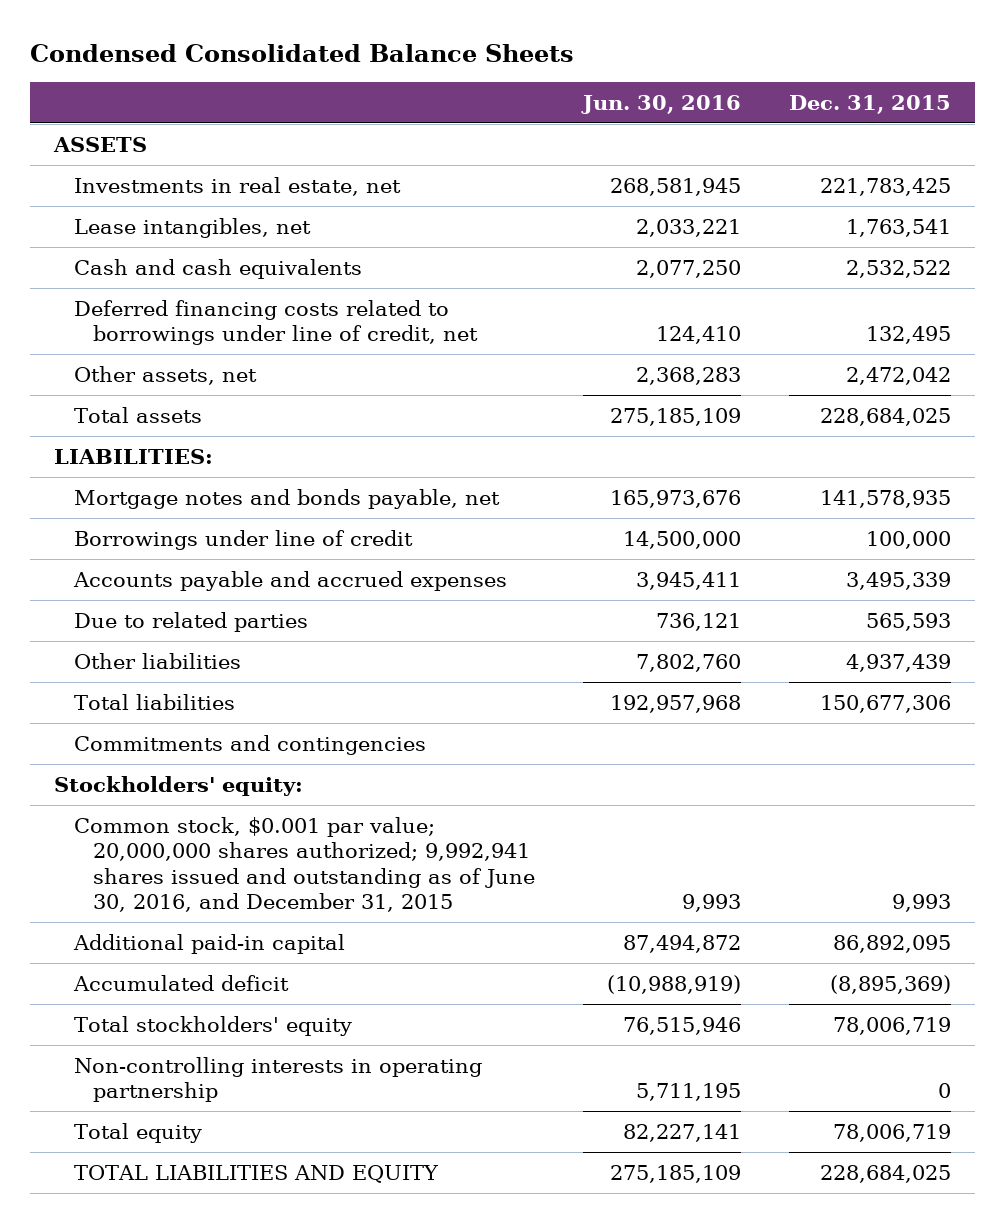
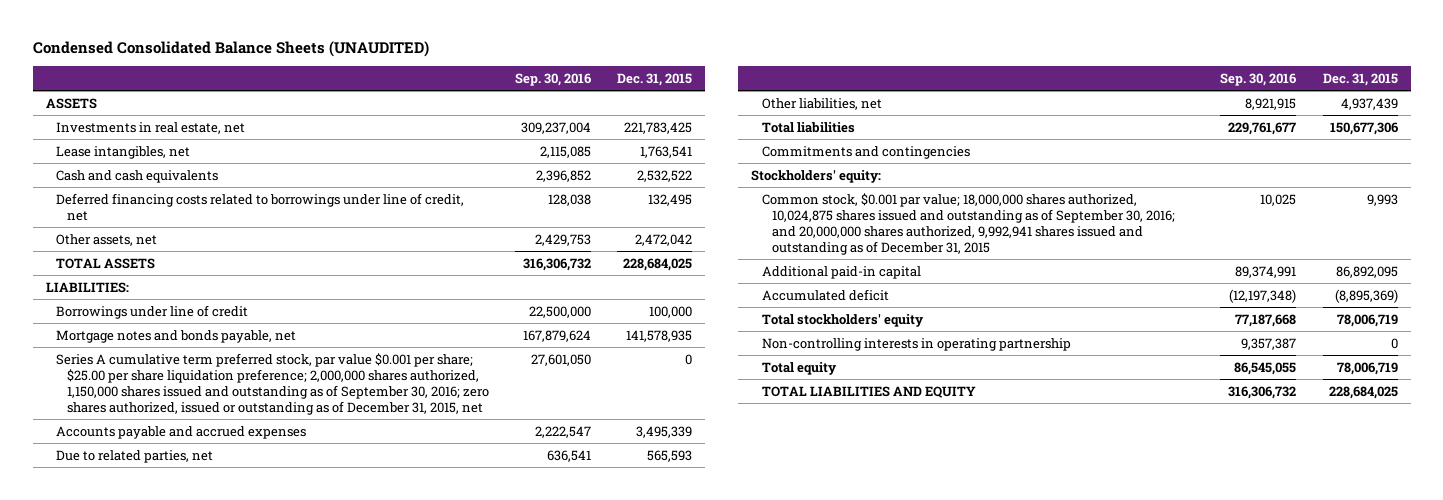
[30,43,575,62] Condensed Consolidated Balance Sheets -> [32,41,429,58] Condensed Consolidated Balance Sheets (UNAUDITED)
[580,94,741,114] Jun. 30, 2016 -> none
none -> [514,73,591,87] Sep. 30, 2016
[73,406,202,423] Total assets -> [56,257,156,269] TOTAL ASSETS
[73,488,500,509] Mortgage notes and bonds payable, net -> [56,329,297,343] Mortgage notes and bonds payable, net
none -> [56,352,489,415] Series A cumulative term preferred stock, par value $0.001 per share; $25.00 per share liquidation preference; 2,000,000 shares authorized, 1,150,000 shares issued and outstanding as of September 30, 2016; zero shares authorized, issued or outstanding as of December 31, 2015, net
[73,611,308,632] Due to related parties -> [56,449,214,463] Due to related parties, net
[73,652,241,669] Other liabilities -> [761,97,882,110] Other liabilities, net
[73,816,535,912] Common stock, $0.001 par value; 20,000,000 shares authorized; 9,992,941 shares issued and outstanding as of June 30, 2016, and December 31, 2015 -> [761,192,1176,255] Common stock, $0.001 par value; 18,000,000 shares authorized, 10,024,875 shares issued and outstanding as of September 30, 2016; and 20,000,000 shares authorized, 9,992,941 shares issued and outstanding as of December 31, 2015

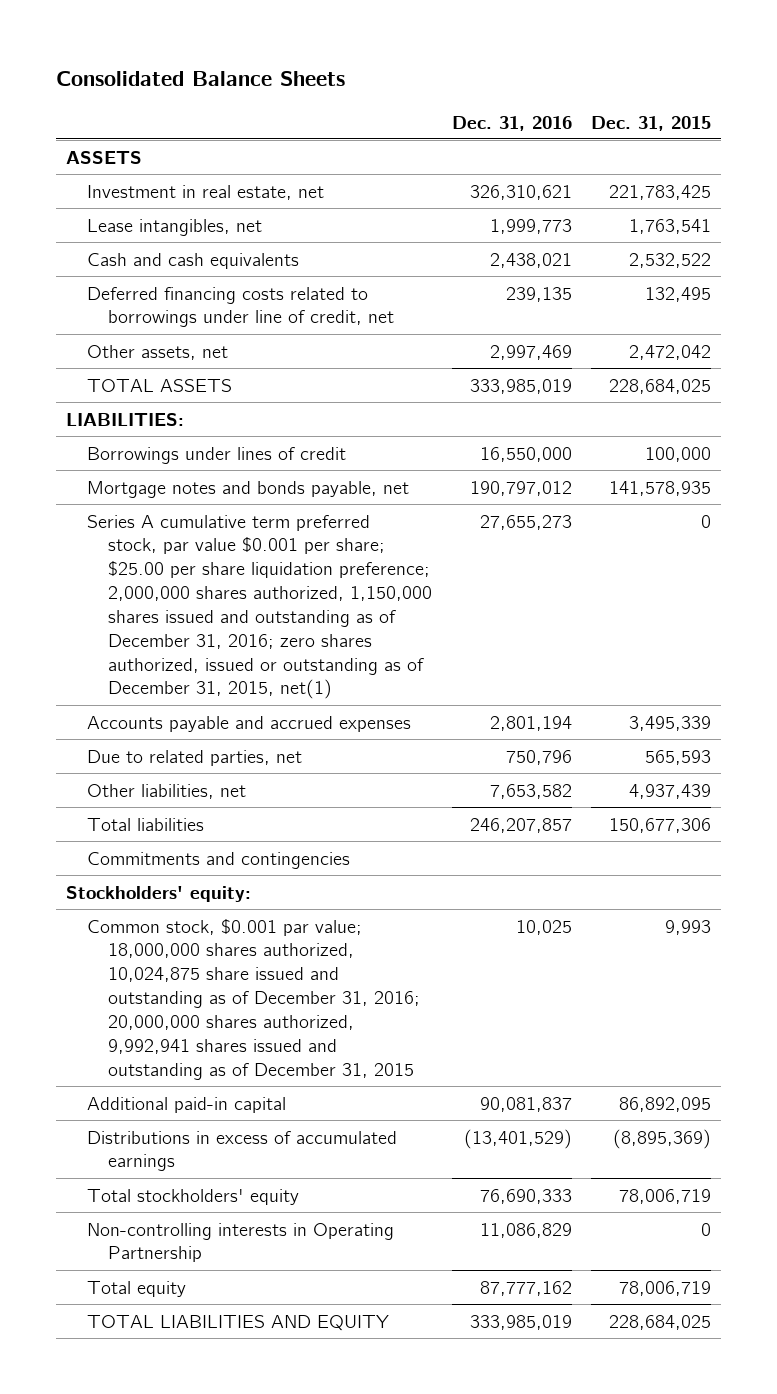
[32,41,429,58] Condensed Consolidated Balance Sheets (UNAUDITED) -> [55,70,345,86] Consolidated Balance Sheets
[514,73,591,87] Sep. 30, 2016 -> none
none -> [451,115,572,131] Dec. 31, 2016
[56,121,246,134] Investments in real estate, net -> [86,184,324,200] Investment in real estate, net
[56,304,249,319] Borrowings under line of credit -> [86,446,346,464] Borrowings under lines of credit
[56,352,489,415] Series A cumulative term preferred stock, par value $0.001 per share; $25.00 per share liquidation preference; 2,000,000 shares authorized, 1,150,000 shares issued and outstanding as of September 30, 2016; zero shares authorized, issued or outstanding as of December 31, 2015, net -> [86,514,432,700] Series A cumulative term preferred stock, par value $0.001 per share; $25.00 per share liquidation preference; 2,000,000 shares authorized, 1,150,000 shares issued and outstanding as of December 31, 2016; zero shares authorized, issued or outstanding as of December 31, 2015, net(1)
[761,192,1176,255] Common stock, $0.001 par value; 18,000,000 shares authorized, 10,024,875 shares issued and outstanding as of September 30, 2016; and 20,000,000 shares authorized, 9,992,941 shares issued and outstanding as of December 31, 2015 -> [86,918,420,1080] Common stock, $0.001 par value; 18,000,000 shares authorized, 10,024,875 share issued and outstanding as of December 31, 2016; 20,000,000 shares authorized, 9,992,941 shares issued and outstanding as of December 31, 2015
[761,288,889,301] Accumulated deficit -> [86,1130,397,1172] Distributions in excess of accumulated earnings
[761,337,1071,351] Non-controlling interests in operating partnership -> [86,1222,394,1263] Non-controlling interests in Operating Partnership

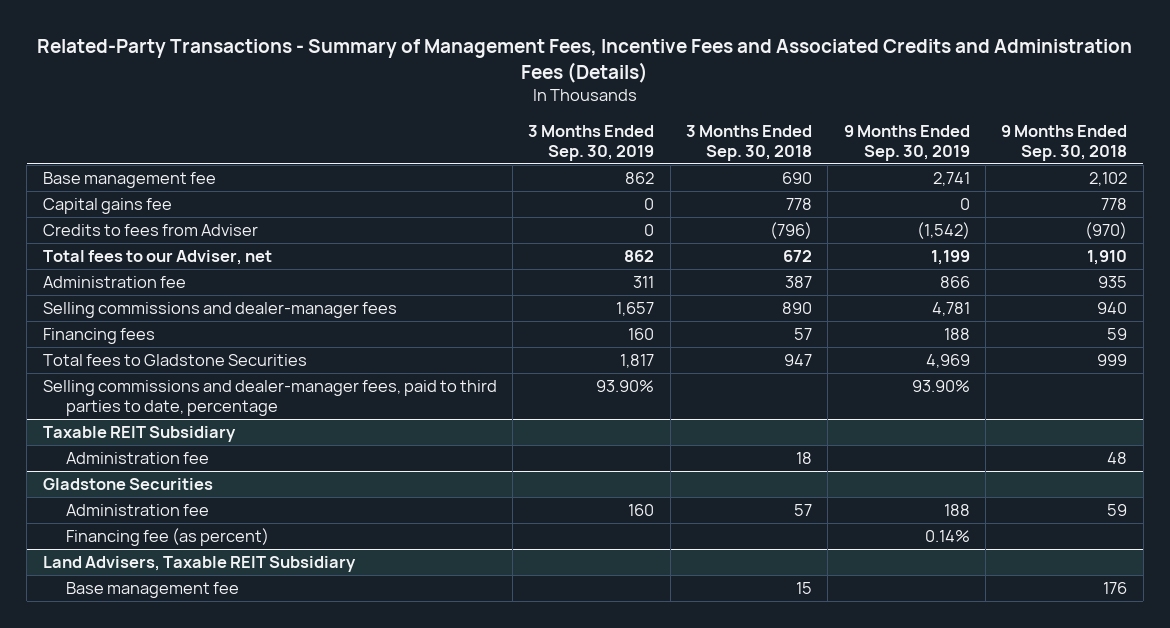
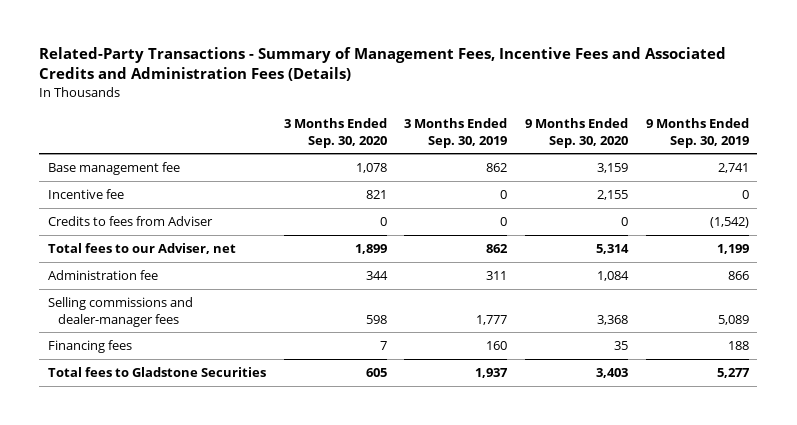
[685,124,812,162] 3 Months Ended Sep. 30, 2018 -> none
[1001,124,1128,162] 9 Months Ended Sep. 30, 2018 -> none
none -> [283,118,387,148] 3 Months Ended Sep. 30, 2020
none -> [524,118,628,148] 9 Months Ended Sep. 30, 2020
[42,198,172,215] Capital gains fee -> none
none -> [47,189,124,200] Incentive fee
[616,302,655,317] 1,657 -> [476,314,508,325] 1,777
[931,302,970,317] 4,781 -> [717,314,749,325] 5,089
[42,380,497,417] Selling commissions and dealer-manager fees, paid to third parties to date, percentage -> none
[42,426,236,443] Taxable REIT Subsidiary -> none
[65,452,209,465] Administration fee -> none
[42,478,213,491] Gladstone Securities -> none
[65,504,209,517] Administration fee -> none
[65,528,269,547] Financing fee (as percent) -> none
[42,556,356,573] Land Advisers, Taxable REIT Subsidiary -> none
[65,582,239,599] Base management fee -> none
[620,354,655,369] 1,817 -> [475,368,509,379] 1,937
[925,354,970,369] 4,969 -> [716,368,750,379] 5,277

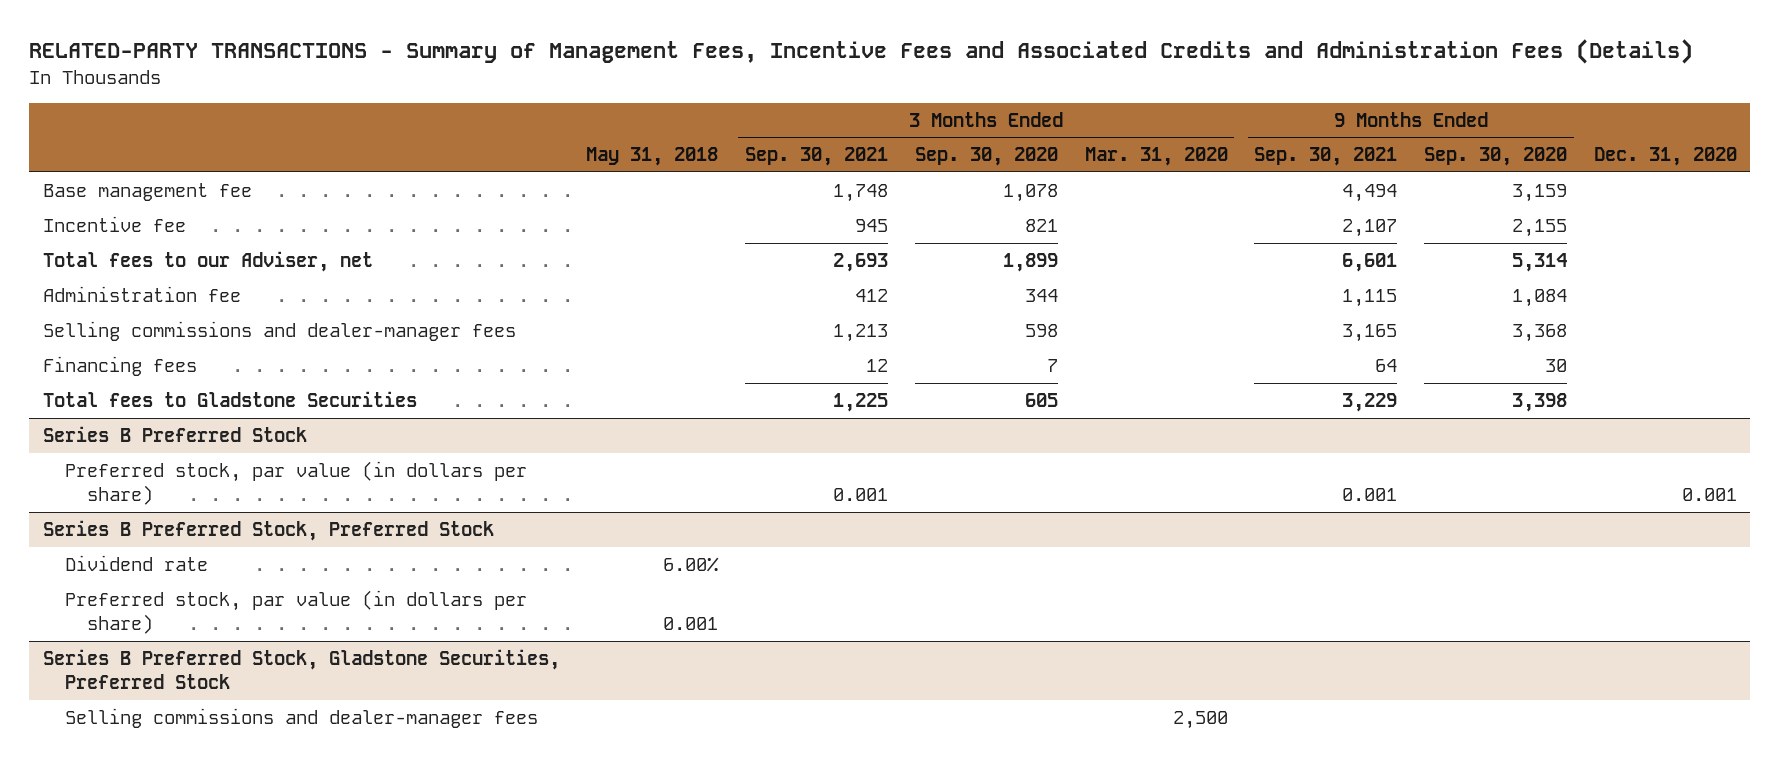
[39,47,727,82] Related-Party Transactions - Summary of Management Fees, Incentive Fees and Associated Credits and Administration Fees (Details) -> [29,39,1694,65] RELATED-PARTY TRANSACTIONS - Summary of Management Fees, Incentive Fees and Associated Credits and Administration Fees (Details)
[404,118,508,148] 3 Months Ended Sep. 30, 2019 -> none
[645,118,749,148] 9 Months Ended Sep. 30, 2019 -> none
none -> [586,147,719,167] May 31, 2018
none -> [745,147,889,167] Sep. 30, 2021
none -> [1084,147,1228,167] Mar. 31, 2020
none -> [1254,147,1398,167] Sep. 30, 2021
none -> [1593,147,1737,167] Dec. 31, 2020
[47,216,213,227] Credits to fees from Adviser -> none
[613,341,628,351] 35 -> [1545,358,1568,372] 30
[595,368,628,379] 3,403 -> [1512,392,1568,412] 3,398
none -> [42,425,307,442] Series B Preferred Stock
none -> [64,460,527,506] Preferred stock, par value (in dollars per share)
none -> [42,519,494,541] Series B Preferred Stock, Preferred Stock
none -> [64,554,208,571] Dividend rate
none -> [64,589,527,635] Preferred stock, par value (in dollars per share)
none -> [42,648,560,690] Series B Preferred Stock, Gladstone Securities, Preferred Stock
none -> [64,707,538,728] Selling commissions and dealer-manager fees

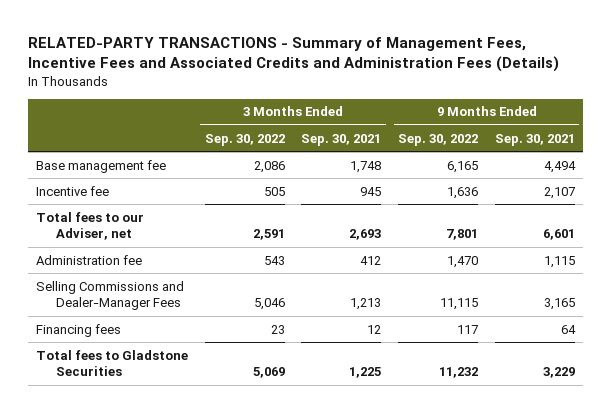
[586,147,719,167] May 31, 2018 -> none
[914,147,1058,167] Sep. 30, 2020 -> none
[1084,147,1228,167] Mar. 31, 2020 -> none
[1424,147,1568,167] Sep. 30, 2020 -> none
[1593,147,1737,167] Dec. 31, 2020 -> none
none -> [204,133,285,146] Sep. 30, 2022
none -> [398,133,479,146] Sep. 30, 2022
[42,320,516,341] Selling commissions and dealer-manager fees -> [35,280,184,311] Selling Commissions and Dealer-Manager Fees
[42,425,307,442] Series B Preferred Stock -> none
[64,460,527,506] Preferred stock, par value (in dollars per share) -> none
[42,519,494,541] Series B Preferred Stock, Preferred Stock -> none
[64,554,208,571] Dividend rate -> none
[64,589,527,635] Preferred stock, par value (in dollars per share) -> none
[42,648,560,690] Series B Preferred Stock, Gladstone Securities, Preferred Stock -> none
[64,707,538,728] Selling commissions and dealer-manager fees -> none

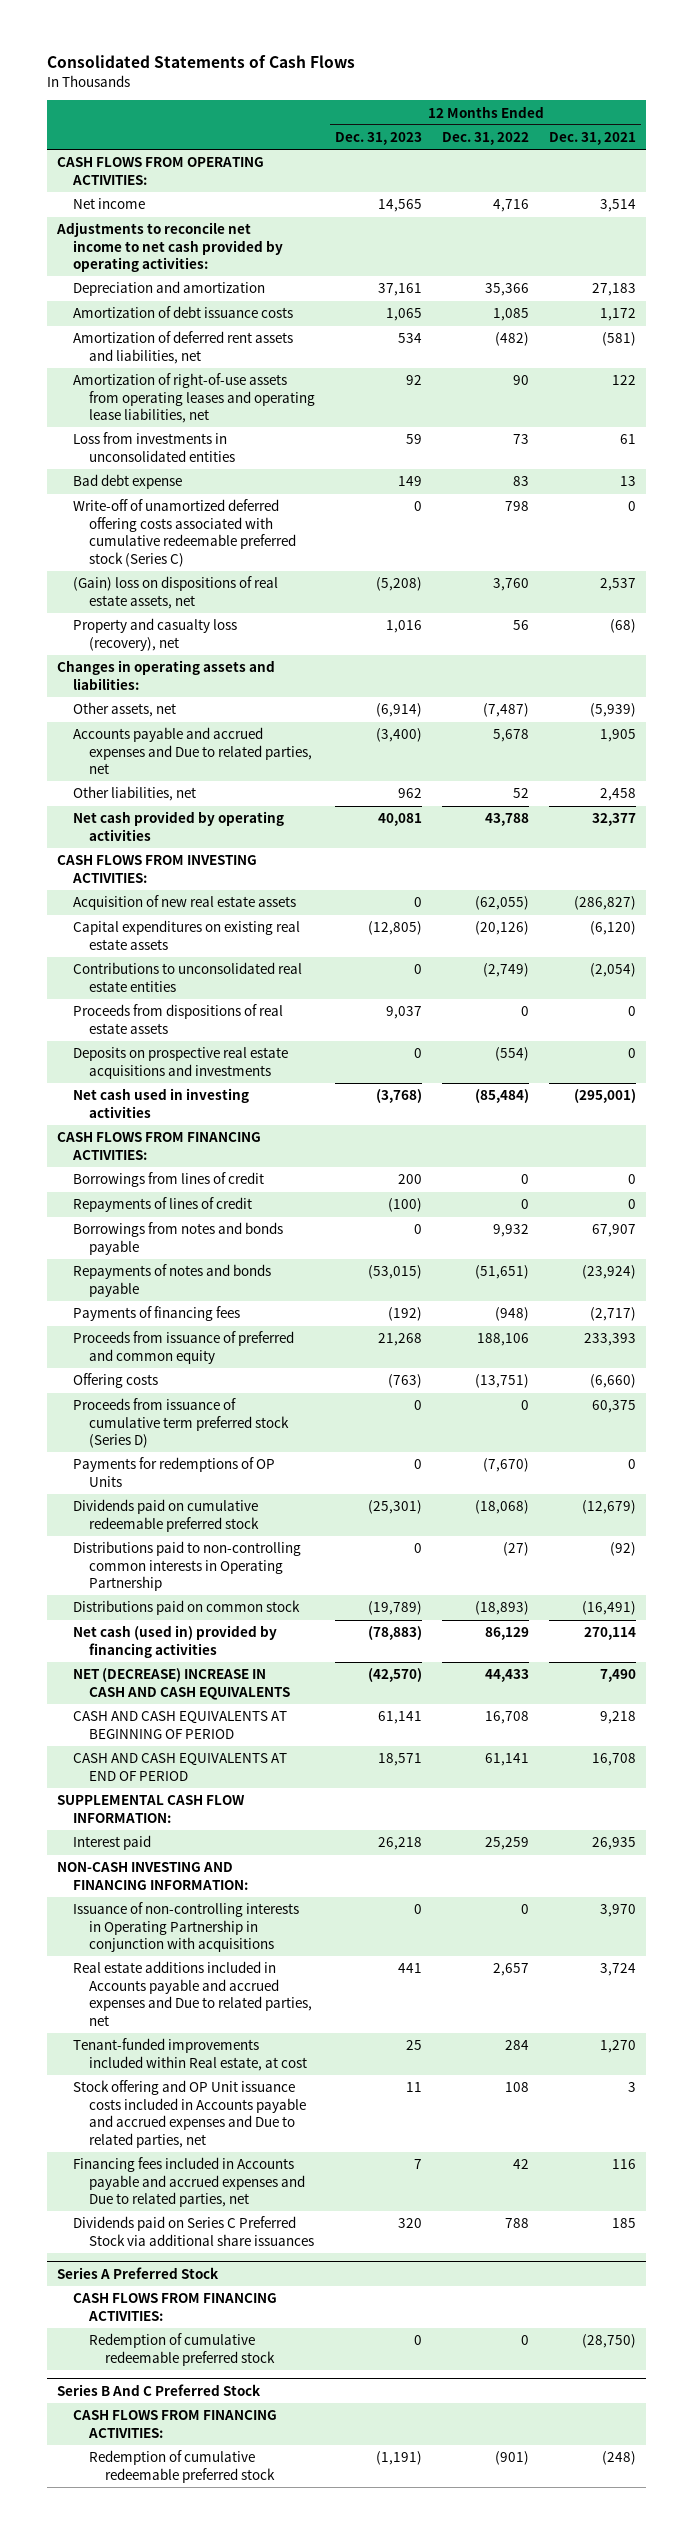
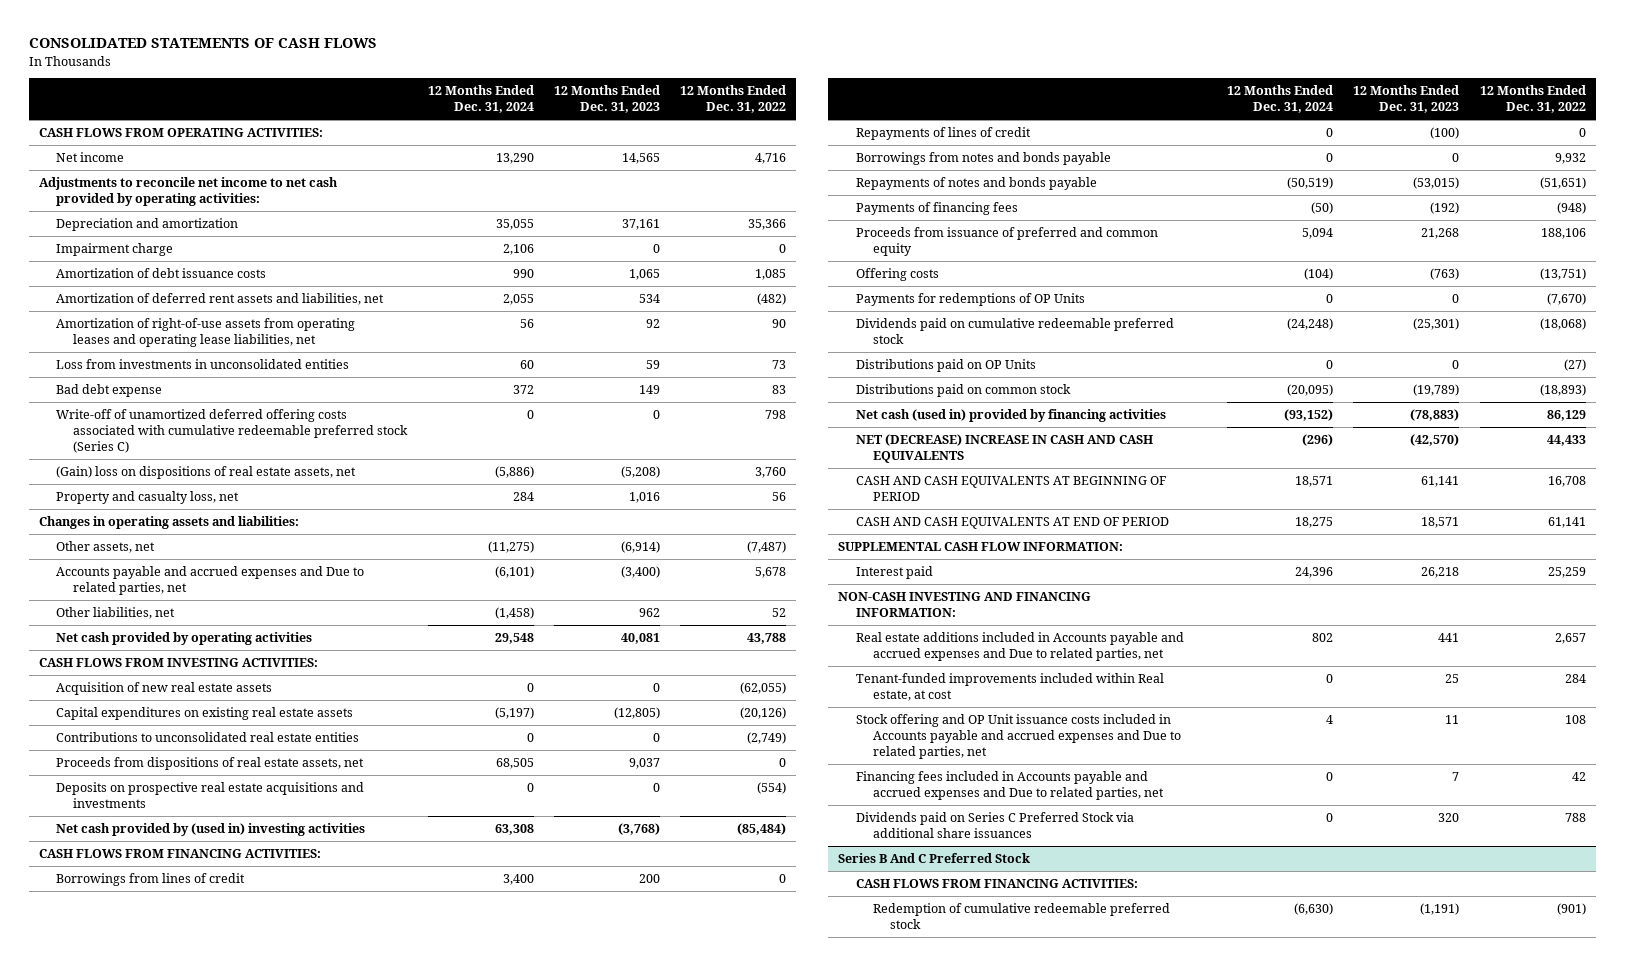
[47,55,356,69] Consolidated Statements of Cash Flows -> [28,38,377,49] CONSOLIDATED STATEMENTS OF CASH FLOWS
[549,132,637,146] Dec. 31, 2021 -> none
none -> [427,85,534,114] 12 Months Ended Dec. 31, 2024
none -> [56,242,174,256] Impairment charge
[73,618,238,651] Property and casualty loss (recovery), net -> [56,490,240,504] Property and casualty loss, net
[73,1004,284,1034] Proceeds from dispositions of real estate assets -> [56,756,365,770] Proceeds from dispositions of real estate assets, net
[73,1088,250,1118] Net cash used in investing activities -> [56,822,366,836] Net cash provided by (used in) investing activities
[73,1398,290,1449] Proceeds from issuance of cumulative term preferred stock (Series D) -> none
[73,1541,302,1592] Distributions paid to non-controlling common interests in Operating Partnership -> [855,358,1036,372] Distributions paid on OP Units
[73,1902,300,1953] Issuance of non-controlling interests in Operating Partnership in conjunction with acquisitions -> none
[57,2267,220,2280] Series A Preferred Stock -> none
[73,2293,278,2321] CASH FLOWS FROM FINANCING ACTIVITIES: -> none
[89,2333,276,2366] Redemption of cumulative redeemable preferred stock -> none

